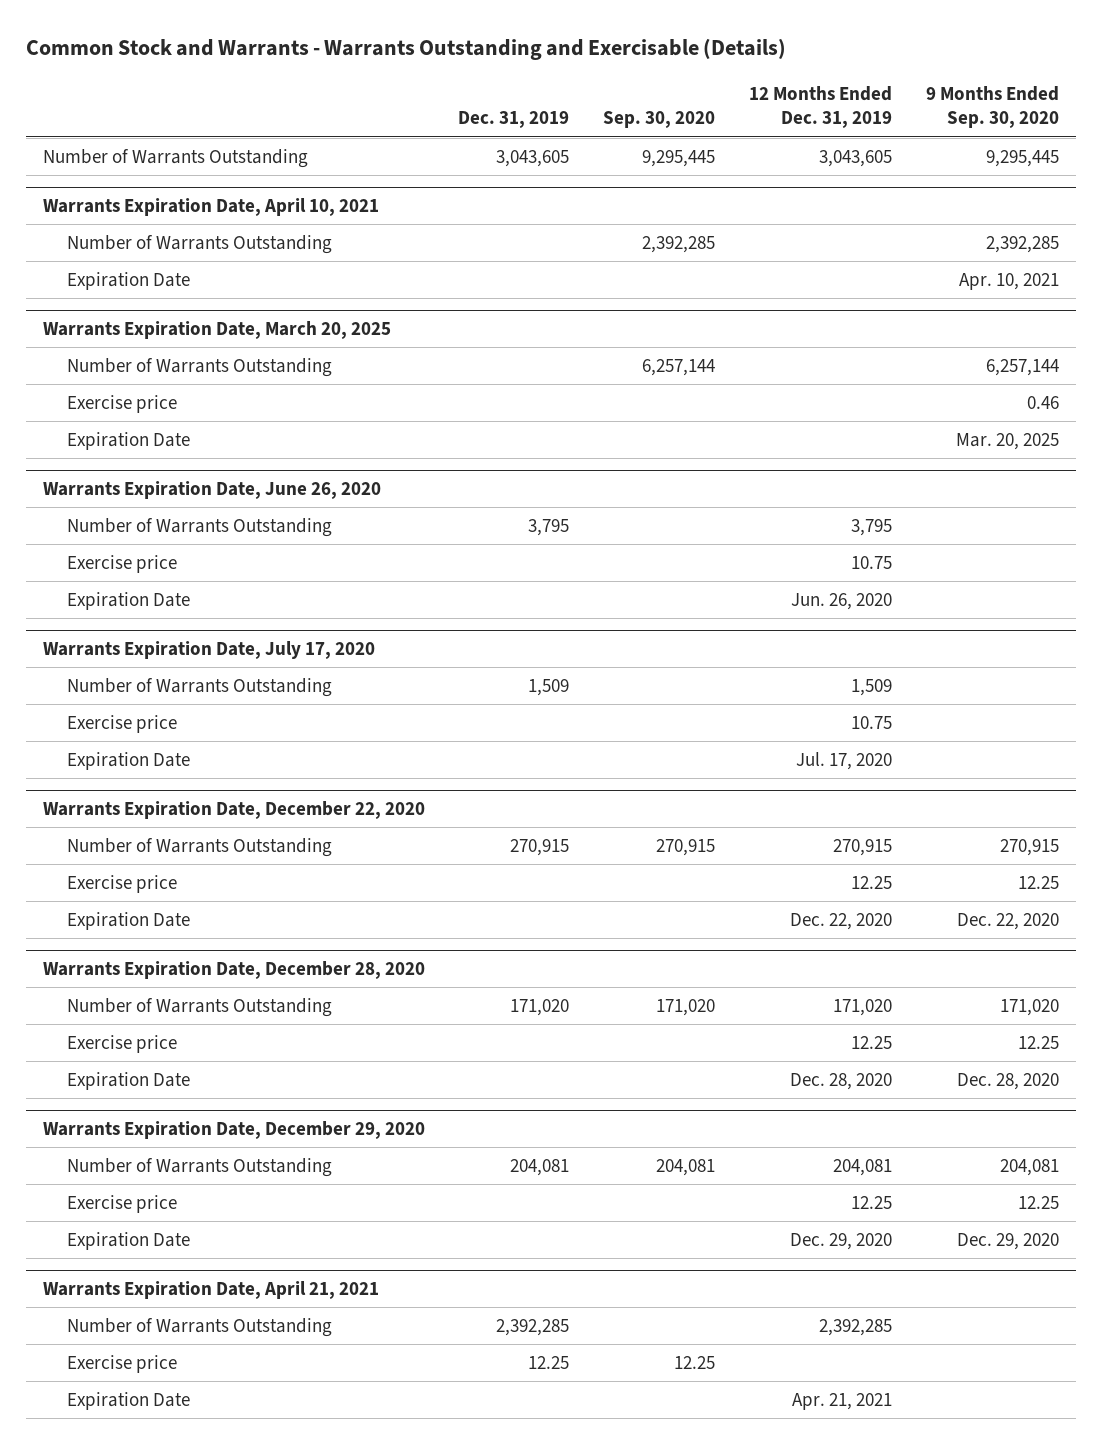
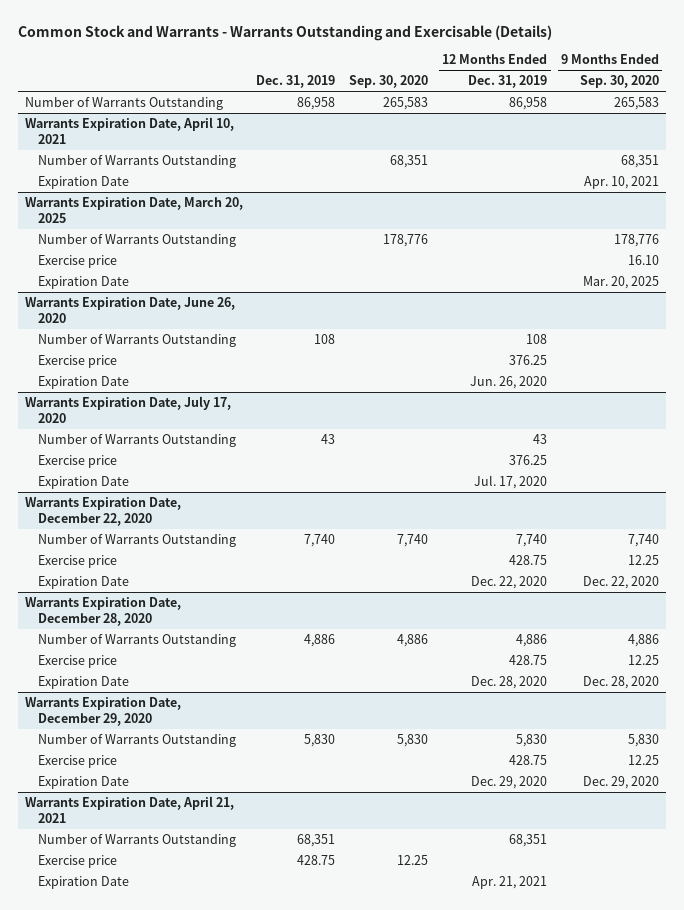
[496,149,570,167] 3,043,605 -> [297,97,336,111] 86,958
[642,149,716,167] 9,295,445 -> [383,97,429,111] 265,583
[818,149,892,167] 3,043,605 -> [509,97,548,111] 86,958
[985,149,1059,167] 9,295,445 -> [613,97,659,111] 265,583
[642,235,716,253] 2,392,285 -> [390,155,429,169] 68,351
[985,235,1059,253] 2,392,285 -> [620,155,659,169] 68,351
[642,358,716,376] 6,257,144 -> [383,234,429,248] 178,776
[985,358,1059,376] 6,257,144 -> [613,234,659,248] 178,776
[1026,395,1059,409] 0.46 -> [627,255,659,266] 16.10
[528,518,570,536] 3,795 -> [314,334,336,345] 108
[850,518,892,536] 3,795 -> [526,334,548,345] 108
[850,555,892,569] 10.75 -> [509,355,548,366] 376.25
[528,678,570,696] 1,509 -> [321,434,336,445] 43
[850,678,892,696] 1,509 -> [533,434,548,445] 43
[850,715,892,729] 10.75 -> [509,455,548,466] 376.25
[510,838,570,856] 270,915 -> [304,534,336,548] 7,740
[656,838,716,856] 270,915 -> [397,534,429,548] 7,740
[832,838,892,856] 270,915 -> [516,534,548,548] 7,740
[999,838,1059,856] 270,915 -> [627,534,659,548] 7,740
[850,875,892,889] 12.25 -> [509,555,548,566] 428.75
[510,998,570,1016] 171,020 -> [304,634,336,648] 4,886
[656,998,716,1016] 171,020 -> [397,634,429,648] 4,886
[832,998,892,1016] 171,020 -> [516,634,548,648] 4,886
[999,998,1059,1016] 171,020 -> [627,634,659,648] 4,886
[850,1035,892,1049] 12.25 -> [509,655,548,666] 428.75
[510,1158,570,1176] 204,081 -> [304,734,336,748] 5,830
[656,1158,716,1176] 204,081 -> [397,734,429,748] 5,830
[832,1158,892,1176] 204,081 -> [516,734,548,748] 5,830
[999,1158,1059,1176] 204,081 -> [627,734,659,748] 5,830
[850,1195,892,1209] 12.25 -> [509,755,548,766] 428.75
[496,1318,570,1336] 2,392,285 -> [297,834,336,848] 68,351
[818,1318,892,1336] 2,392,285 -> [509,834,548,848] 68,351
[528,1355,570,1369] 12.25 -> [297,855,336,866] 428.75

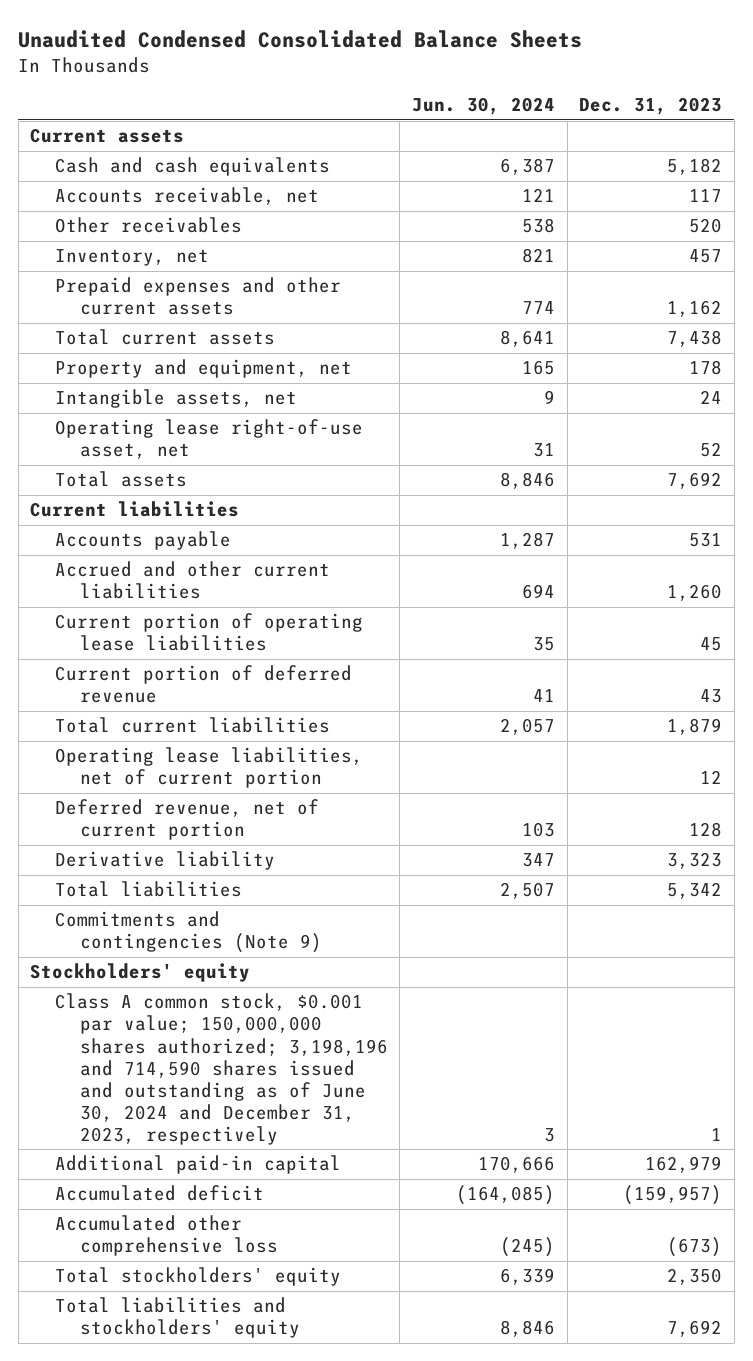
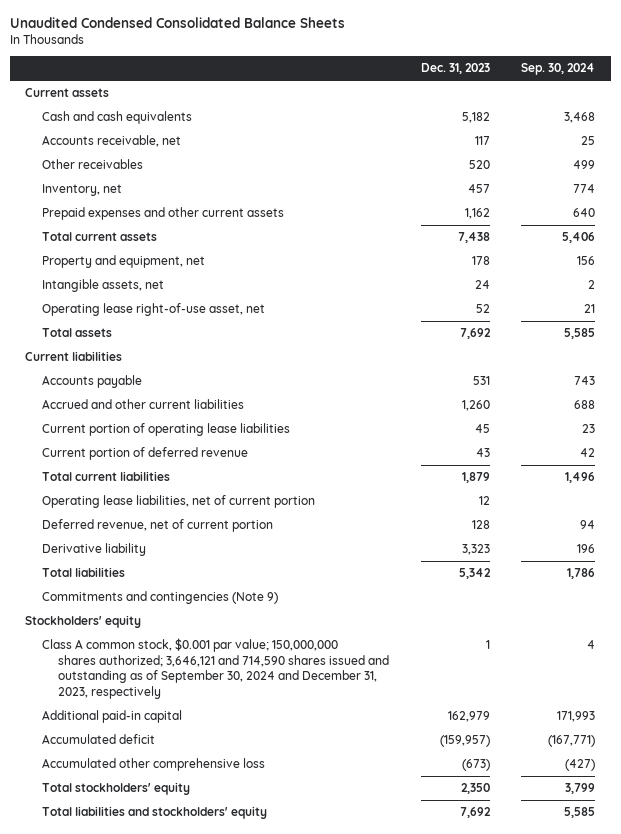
[412,97,556,116] Jun. 30, 2024 -> none
none -> [521,63,596,76] Sep. 30, 2024
[55,993,388,1145] Class A common stock, $0.001 par value; 150,000,000 shares authorized; 3,198,196 and 714,590 shares issued and outstanding as of June 30, 2024 and December 31, 2023, respectively -> [41,638,389,699] Class A common stock, $0.001 par value; 150,000,000 shares authorized; 3,646,121 and 714,590 shares issued and outstanding as of September 30, 2024 and December 31, 2023, respectively

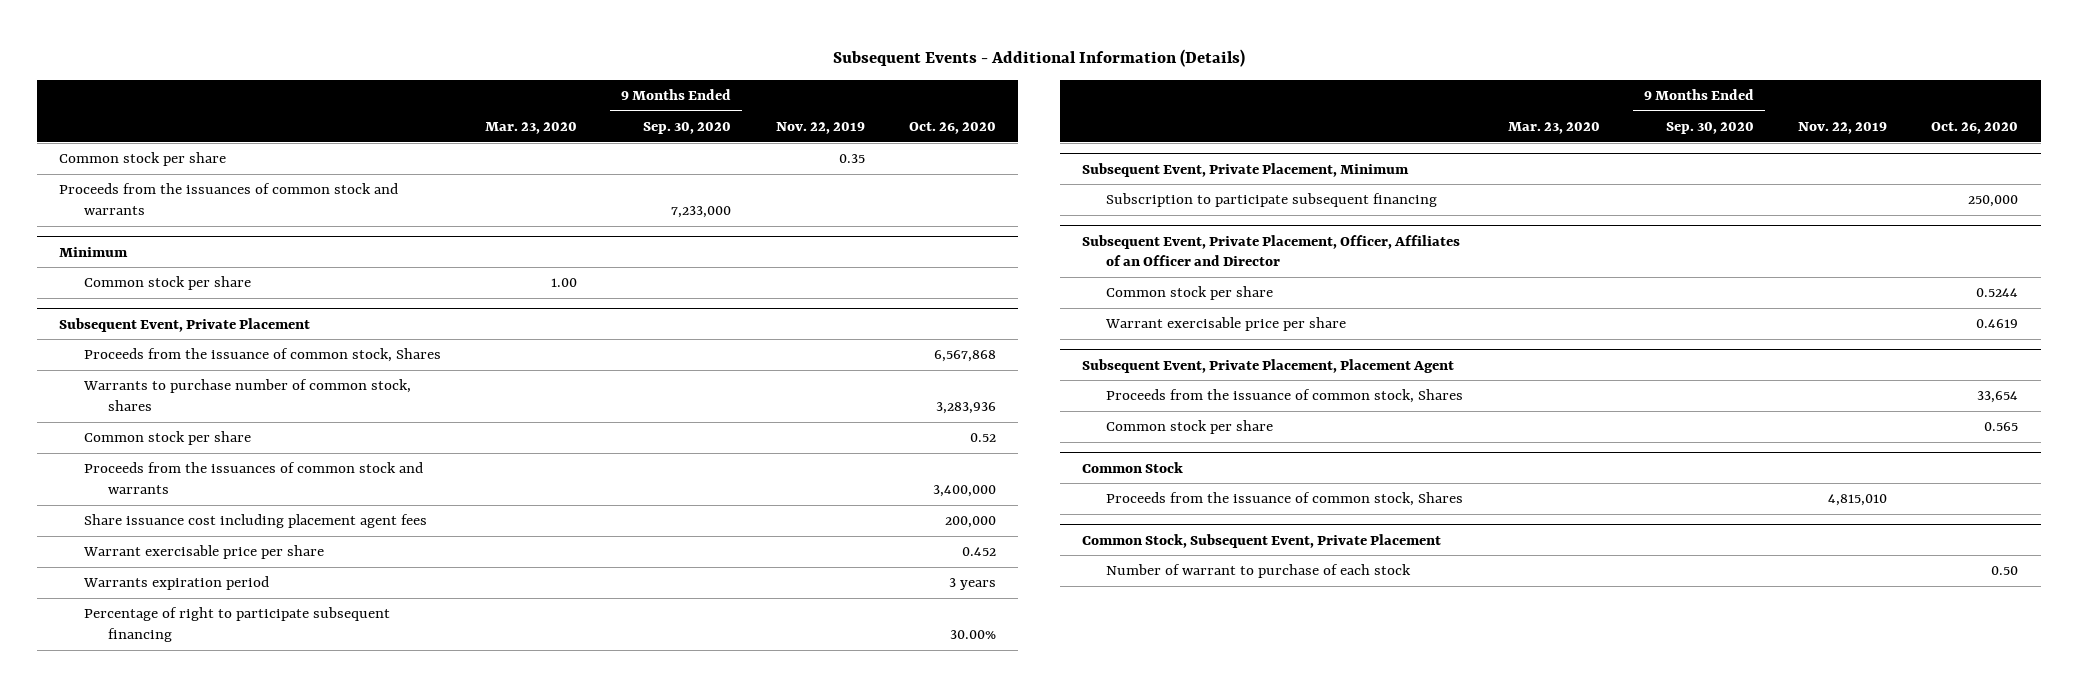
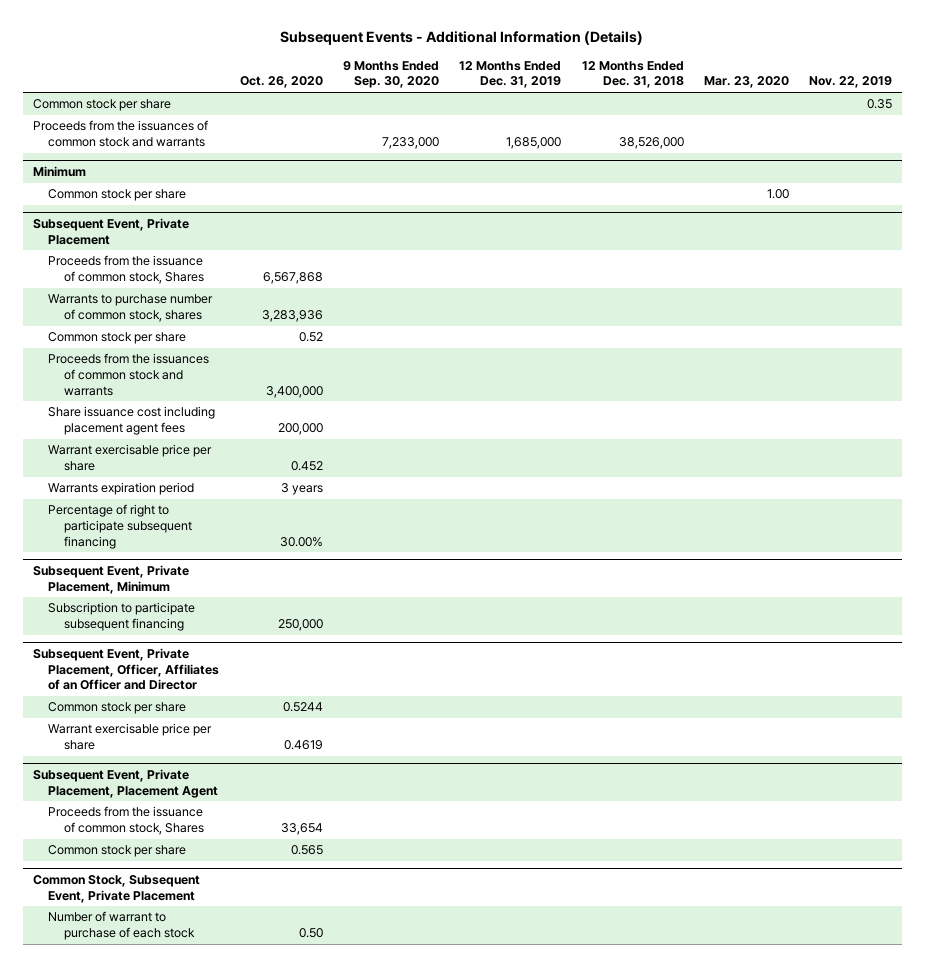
none -> [459,60,562,89] 12 Months Ended Dec. 31, 2019
none -> [581,60,684,89] 12 Months Ended Dec. 31, 2018
[1081,461,1183,473] Common Stock -> none
[1106,492,1464,507] Proceeds from the issuance of common stock, Shares -> none

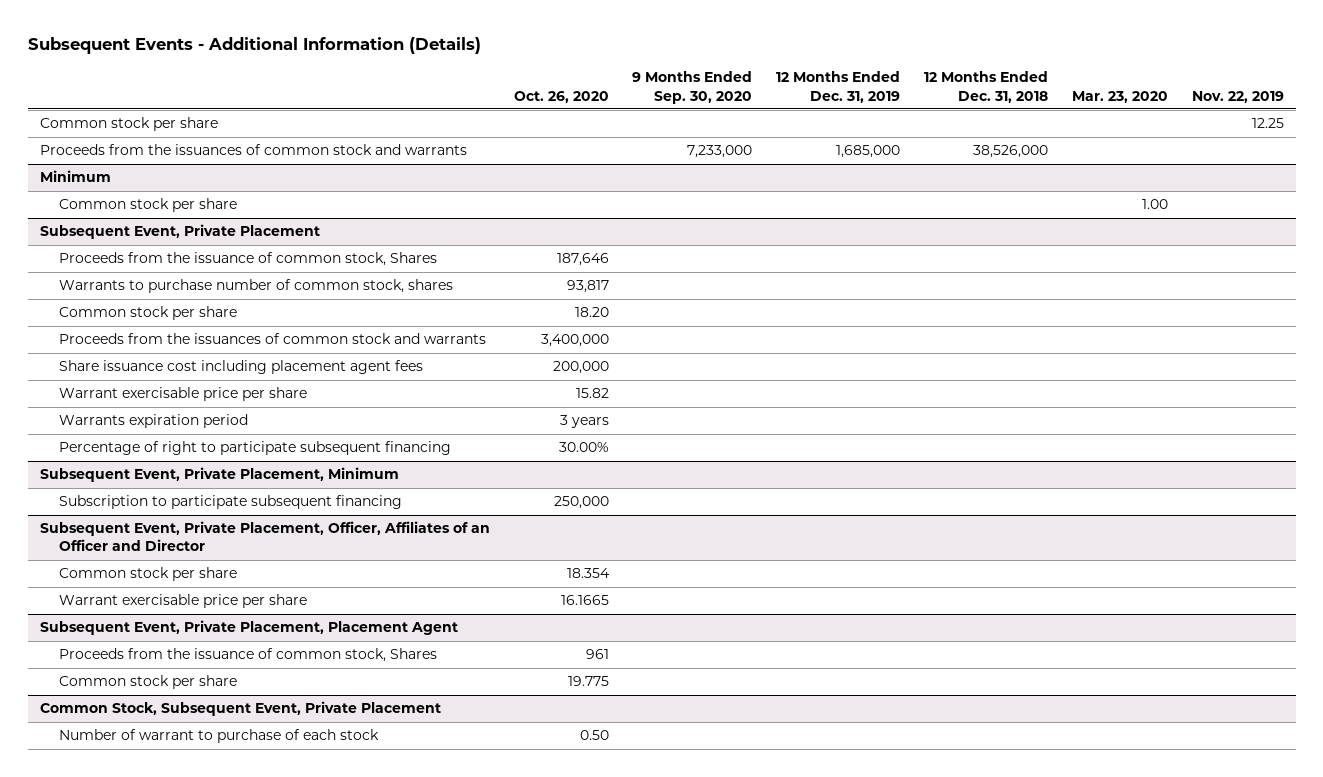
[867,99,893,110] 0.35 -> [1251,118,1284,129] 12.25
[262,272,323,285] 6,567,868 -> [556,253,609,267] 187,646
[261,310,323,323] 3,283,936 -> [566,280,609,294] 93,817
[298,332,323,343] 0.52 -> [574,307,609,318] 18.20
[290,461,323,472] 0.452 -> [575,388,609,399] 15.82
[282,702,323,713] 0.5244 -> [566,568,610,579] 18.354
[283,740,323,751] 0.4619 -> [560,595,609,606] 16.1665
[280,823,323,836] 33,654 -> [585,649,609,660] 961
[290,845,323,856] 0.565 -> [567,676,609,687] 19.775

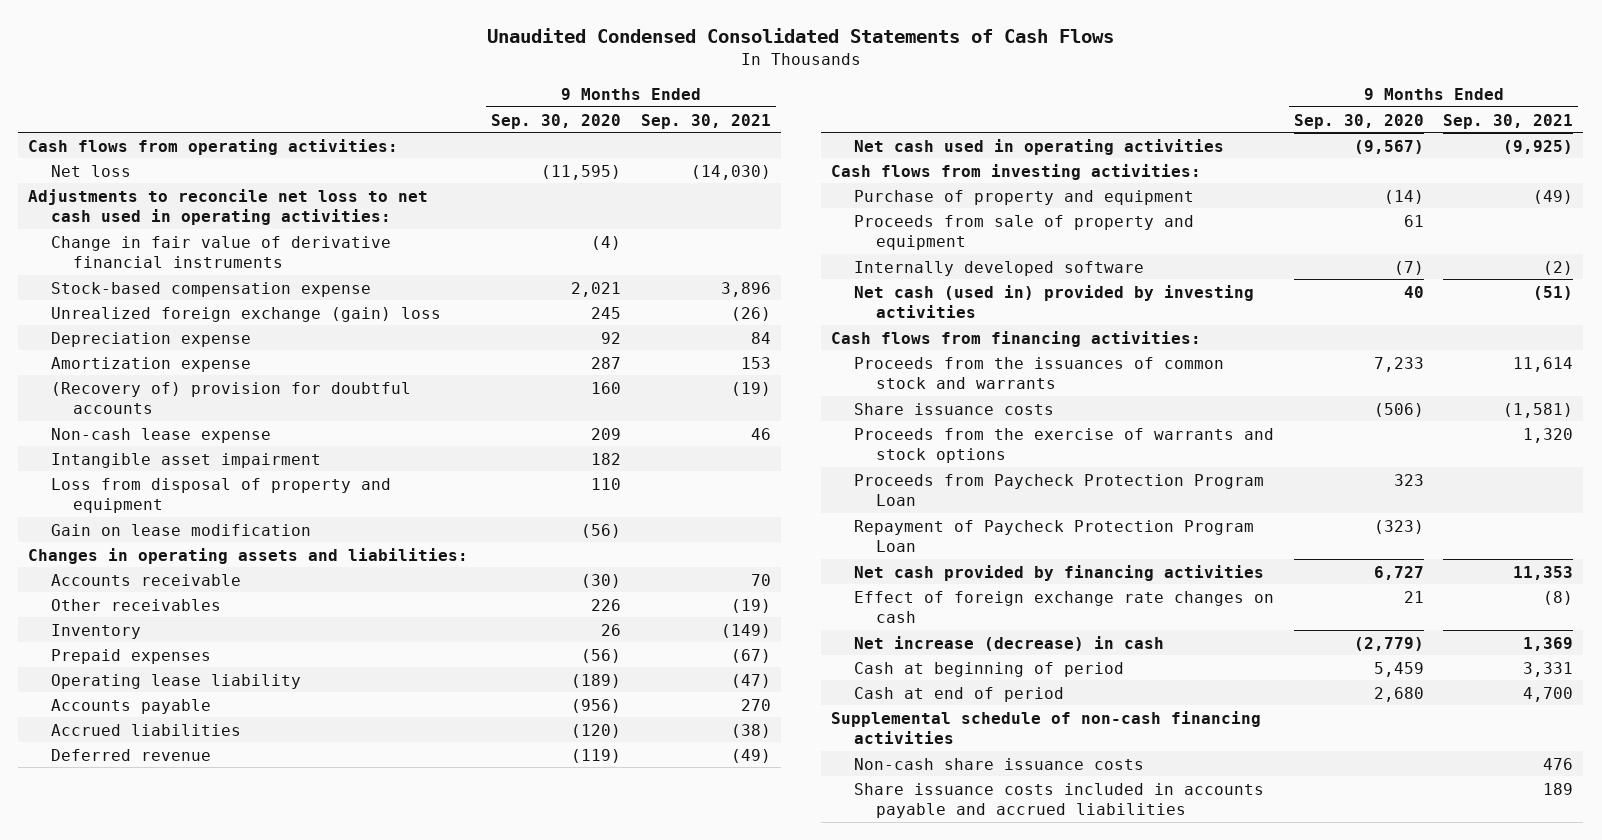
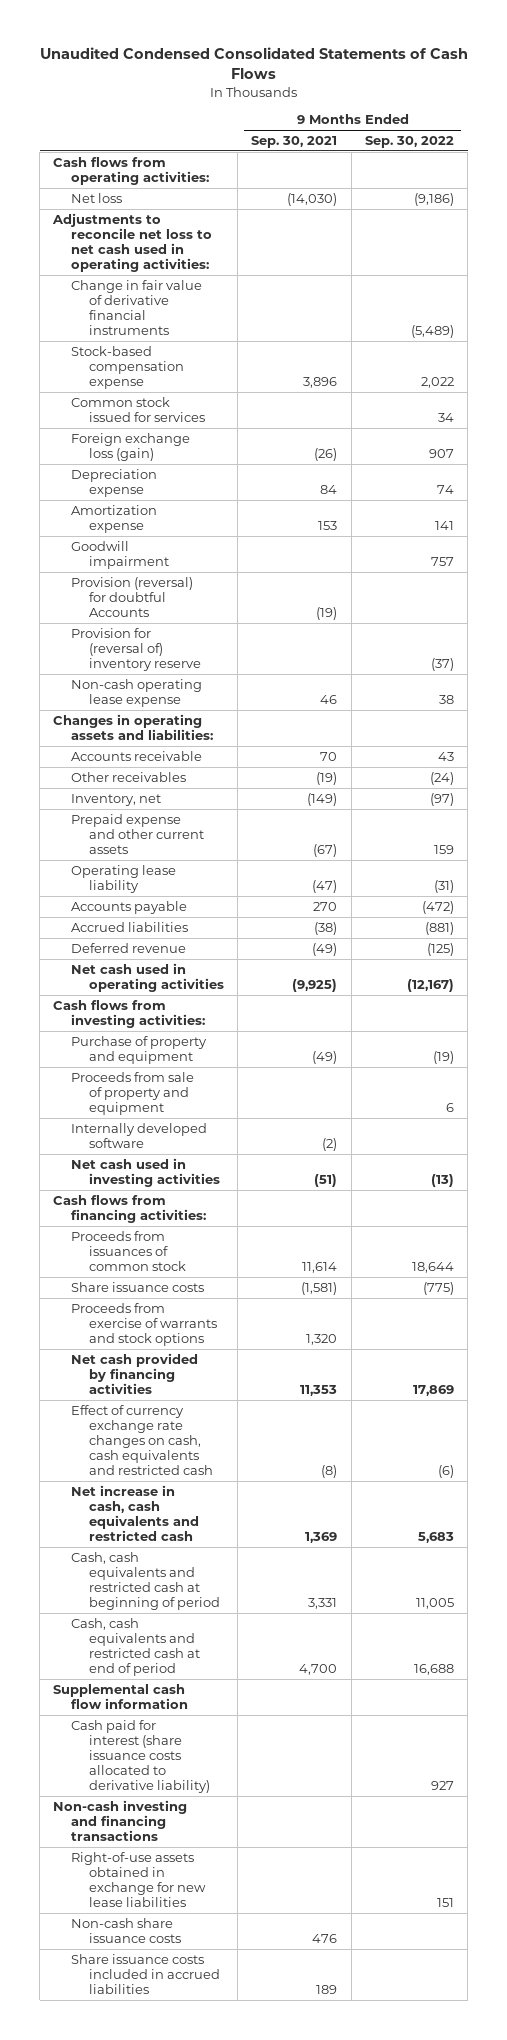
[490,113,621,129] Sep. 30, 2020 -> none
none -> [364,135,454,148] Sep. 30, 2022
none -> [71,396,205,422] Common stock issued for services
[50,306,441,322] Unrealized foreign exchange (gain) loss -> [71,432,191,461] Foreign exchange loss (gain)
[50,452,321,468] Intangible asset impairment -> none
[50,477,391,514] Loss from disposal of property and equipment -> none
[50,523,311,536] Gain on lease modification -> none
none -> [71,540,169,569] Goodwill impairment
[50,381,411,415] (Recovery of) provision for doubtful accounts -> [71,576,194,617] Provision (reversal) for doubtful Accounts
none -> [71,627,201,671] Provision for (reversal of) inventory reserve
[50,427,271,443] Non-cash lease expense -> [71,678,203,707] Non-cash operating lease expense
[50,648,211,664] Prepaid expenses -> none
[50,623,141,639] Inventory -> [71,793,162,806] Inventory, net
none -> [71,813,204,854] Prepaid expense and other current assets
[853,284,1254,319] Net cash (used in) provided by investing activities -> [71,1157,220,1187] Net cash used in investing activities
[853,356,1224,390] Proceeds from the issuances of common stock and warrants -> [71,1230,186,1271] Proceeds from issuances of common stock
[853,473,1264,507] Proceeds from Paycheck Protection Program Loan -> none
[853,519,1254,553] Repayment of Paycheck Protection Program Loan -> none
[853,427,1274,464] Proceeds from the exercise of warrants and stock options -> [71,1302,217,1346] Proceeds from exercise of warrants and stock options
[853,590,1274,624] Effect of foreign exchange rate changes on cash -> [71,1404,213,1476] Effect of currency exchange rate changes on cash, cash equivalents and restricted cash
[853,635,1164,651] Net increase (decrease) in cash -> [71,1484,199,1542] Net increase in cash, cash equivalents and restricted cash
[853,661,1124,677] Cash at beginning of period -> [71,1551,220,1611] Cash, cash equivalents and restricted cash at beginning of period
[853,686,1064,702] Cash at end of period -> [71,1617,200,1677] Cash, cash equivalents and restricted cash at end of period
none -> [53,1683,189,1709] Supplemental cash flow information
none -> [71,1719,210,1794] Cash paid for interest (share issuance costs allocated to derivative liability)
[831,710,1262,745] Supplemental schedule of non-cash financing activities -> [53,1799,188,1841] Non-cash investing and financing transactions
none -> [71,1851,206,1908] Right-of-use assets obtained in exchange for new lease liabilities
[853,782,1264,819] Share issuance costs included in accounts payable and accrued liabilities -> [71,1953,220,1994] Share issuance costs included in accrued liabilities

